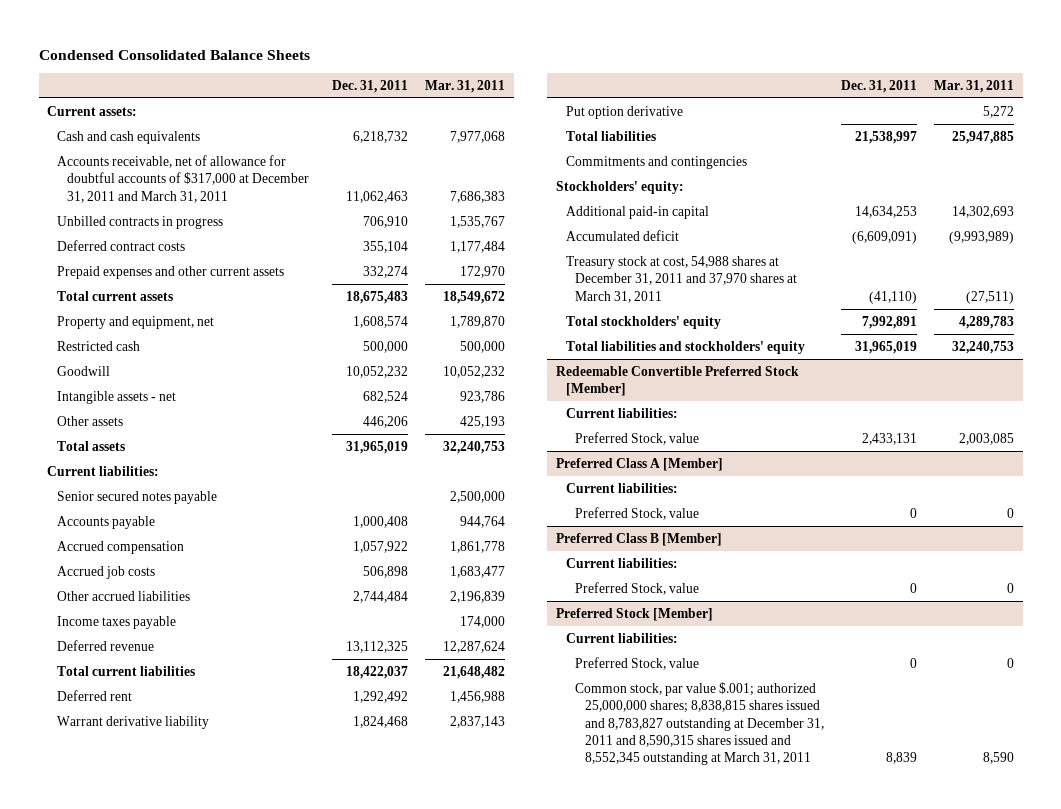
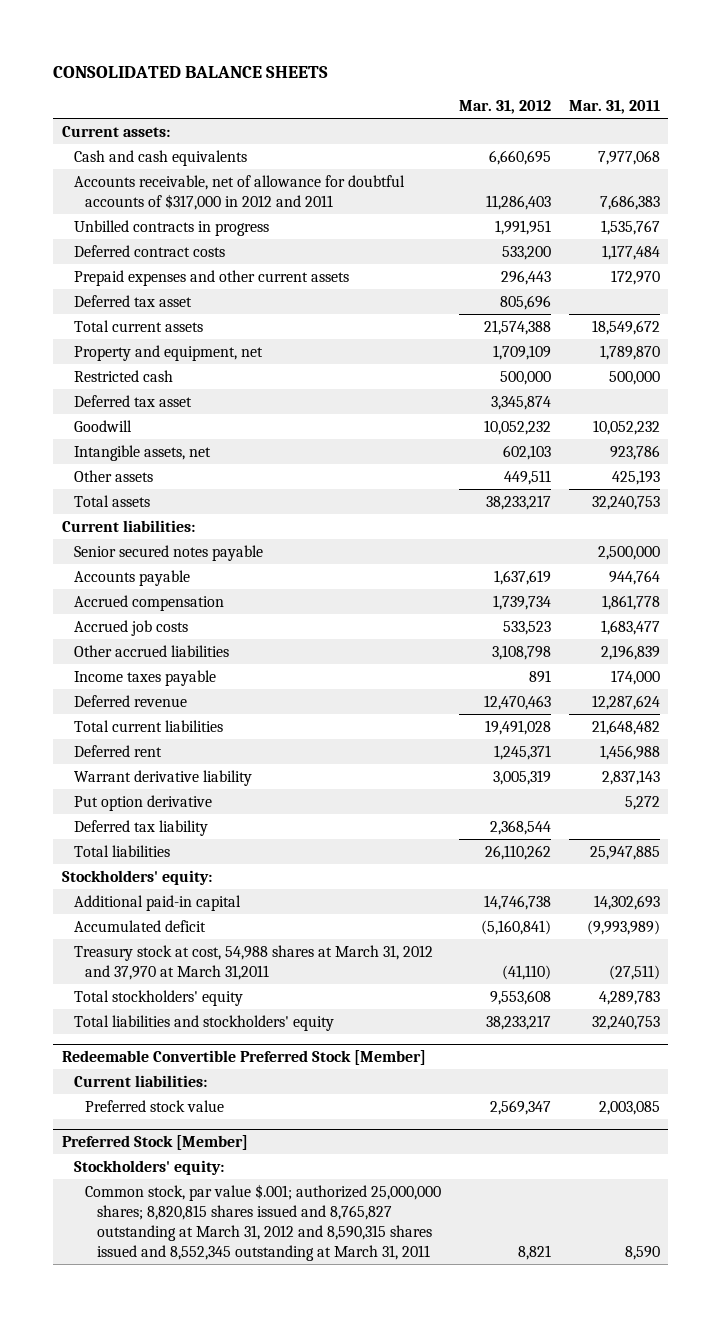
[38,49,310,60] Condensed Consolidated Balance Sheets -> [53,65,329,78] CONSOLIDATED BALANCE SHEETS
[332,79,409,93] Dec. 31, 2011 -> none
none -> [458,100,551,115] Mar. 31, 2012
[56,154,309,203] Accounts receivable, net of allowance for doubtful accounts of $317,000 at December 31, 2011 and March 31, 2011 -> [73,174,405,210] Accounts receivable, net of allowance for doubtful accounts of $317,000 in 2012 and 2011
none -> [73,294,192,307] Deferred tax asset
none -> [73,394,192,407] Deferred tax asset
[56,390,176,404] Intangible assets - net -> [73,444,211,461] Intangible assets, net
none -> [73,819,208,836] Deferred tax liability
[565,155,747,169] Commitments and contingencies -> none
[565,255,798,303] Treasury stock at cost, 54,988 shares at December 31, 2011 and 37,970 shares at March 31, 2011 -> [73,944,433,980] Treasury stock at cost, 54,988 shares at March 31, 2012 and 37,970 at March 31,2011
[555,457,723,471] Preferred Class A [Member] -> none
[565,482,678,493] Current liabilities: -> none
[575,506,700,520] Preferred Stock, value -> none
[555,532,722,546] Preferred Class B [Member] -> none
[565,557,678,568] Current liabilities: -> none
[575,581,700,595] Preferred Stock, value -> none
[575,431,700,445] Preferred Stock, value -> [85,1099,225,1112] Preferred stock value
[565,632,678,643] Current liabilities: -> none
[575,656,700,670] Preferred Stock, value -> none
none -> [73,1159,224,1175] Stockholders' equity:
[575,681,825,766] Common stock, par value $.001; authorized 25,000,000 shares; 8,838,815 shares issued and 8,783,827 outstanding at December 31, 2011 and 8,590,315 shares issued and 8,552,345 outstanding at March 31, 2011 -> [85,1183,442,1262] Common stock, par value $.001; authorized 25,000,000 shares; 8,820,815 shares issued and 8,765,827 outstanding at March 31, 2012 and 8,590,315 shares issued and 8,552,345 outstanding at March 31, 2011

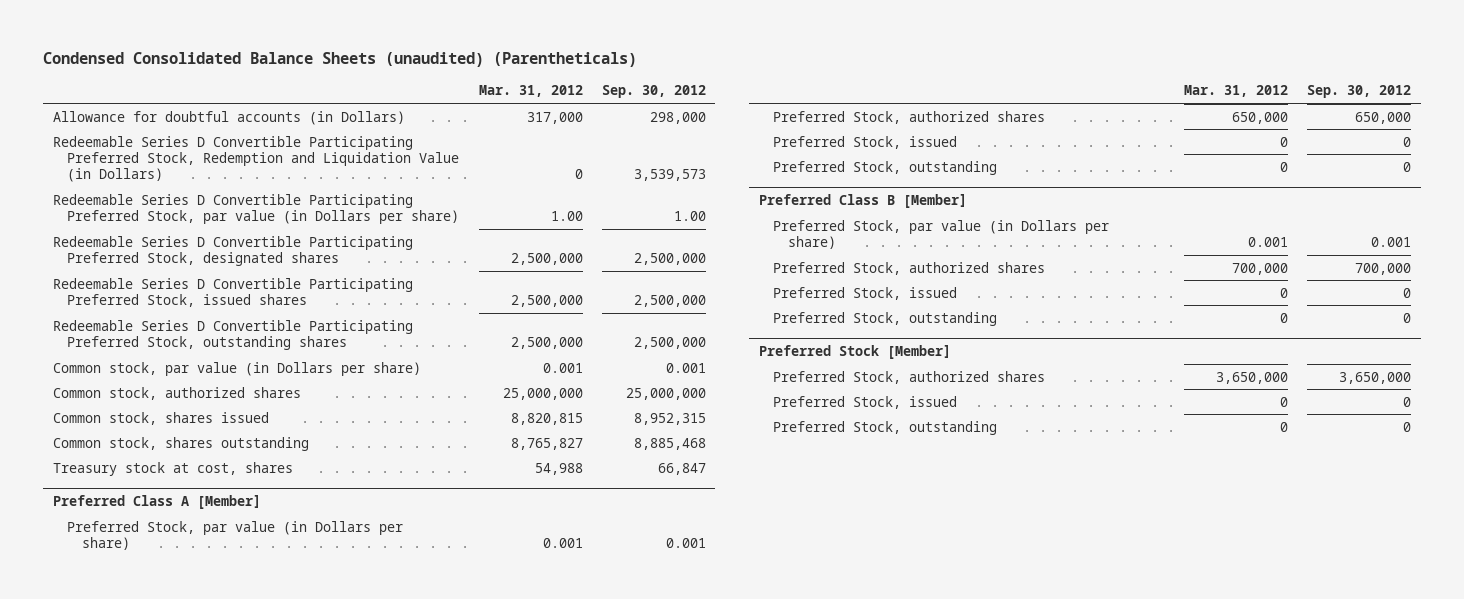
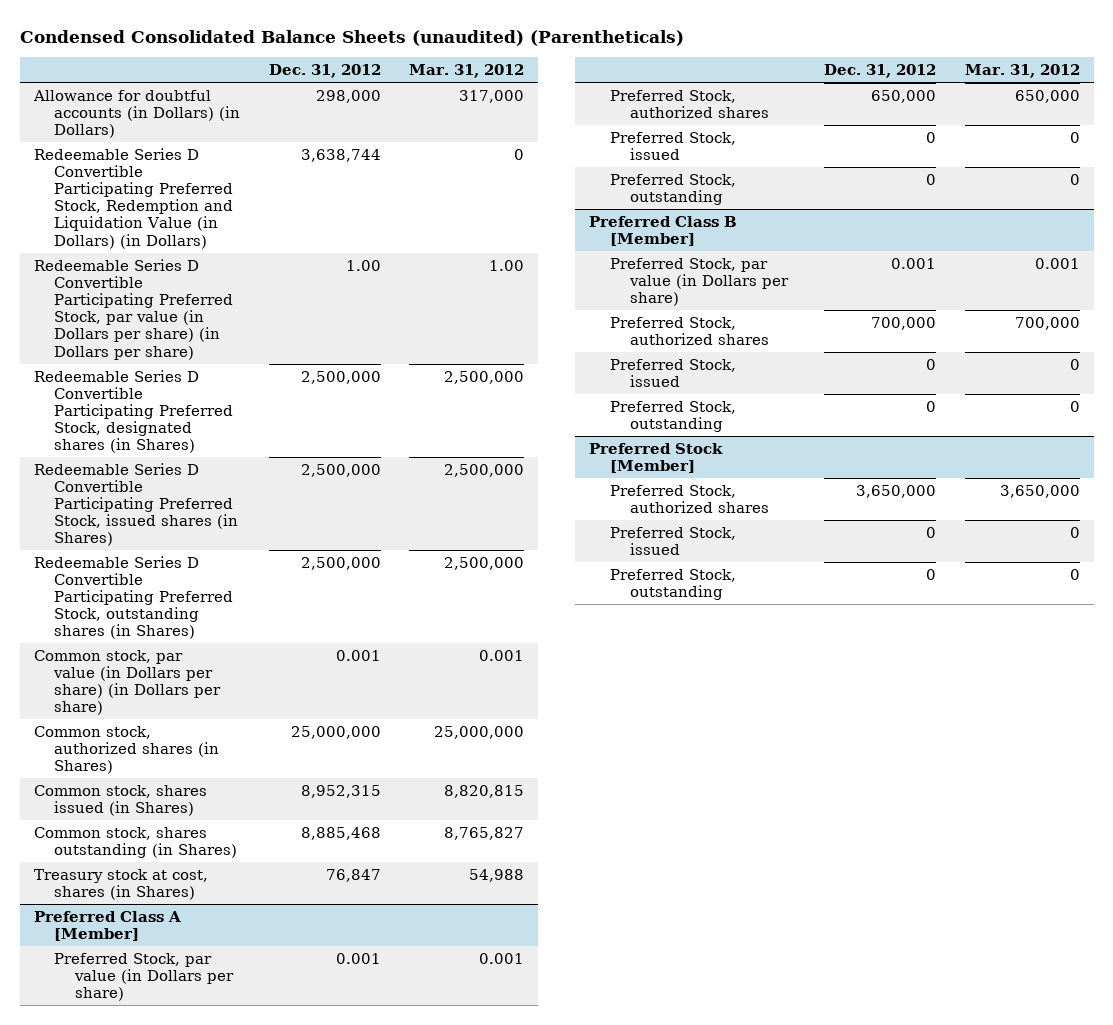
[601,85,706,99] Sep. 30, 2012 -> none
none -> [268,64,381,79] Dec. 31, 2012
[52,110,405,125] Allowance for doubtful accounts (in Dollars) -> [32,89,241,139] Allowance for doubtful accounts (in Dollars) (in Dollars)
[52,135,460,183] Redeemable Series D Convertible Participating Preferred Stock, Redemption and Liquidation Value (in Dollars) -> [33,147,234,249] Redeemable Series D Convertible Participating Preferred Stock, Redemption and Liquidation Value (in Dollars) (in Dollars)
[52,193,460,224] Redeemable Series D Convertible Participating Preferred Stock, par value (in Dollars per share) -> [33,258,234,360] Redeemable Series D Convertible Participating Preferred Stock, par value (in Dollars per share) (in Dollars per share)
[52,235,413,266] Redeemable Series D Convertible Participating Preferred Stock, designated shares -> [33,369,234,454] Redeemable Series D Convertible Participating Preferred Stock, designated shares (in Shares)
[52,277,413,307] Redeemable Series D Convertible Participating Preferred Stock, issued shares -> [33,462,239,547] Redeemable Series D Convertible Participating Preferred Stock, issued shares (in Shares)
[52,319,413,350] Redeemable Series D Convertible Participating Preferred Stock, outstanding shares -> [33,555,234,640] Redeemable Series D Convertible Participating Preferred Stock, outstanding shares (in Shares)
[52,361,421,376] Common stock, par value (in Dollars per share) -> [33,649,222,716] Common stock, par value (in Dollars per share) (in Dollars per share)
[52,386,301,400] Common stock, authorized shares -> [33,725,220,775] Common stock, authorized shares (in Shares)
[52,411,269,425] Common stock, shares issued -> [33,784,207,816] Common stock, shares issued (in Shares)
[52,436,309,451] Common stock, shares outstanding -> [33,826,238,858] Common stock, shares outstanding (in Shares)
[52,461,293,476] Treasury stock at cost, shares -> [33,868,208,900] Treasury stock at cost, shares (in Shares)

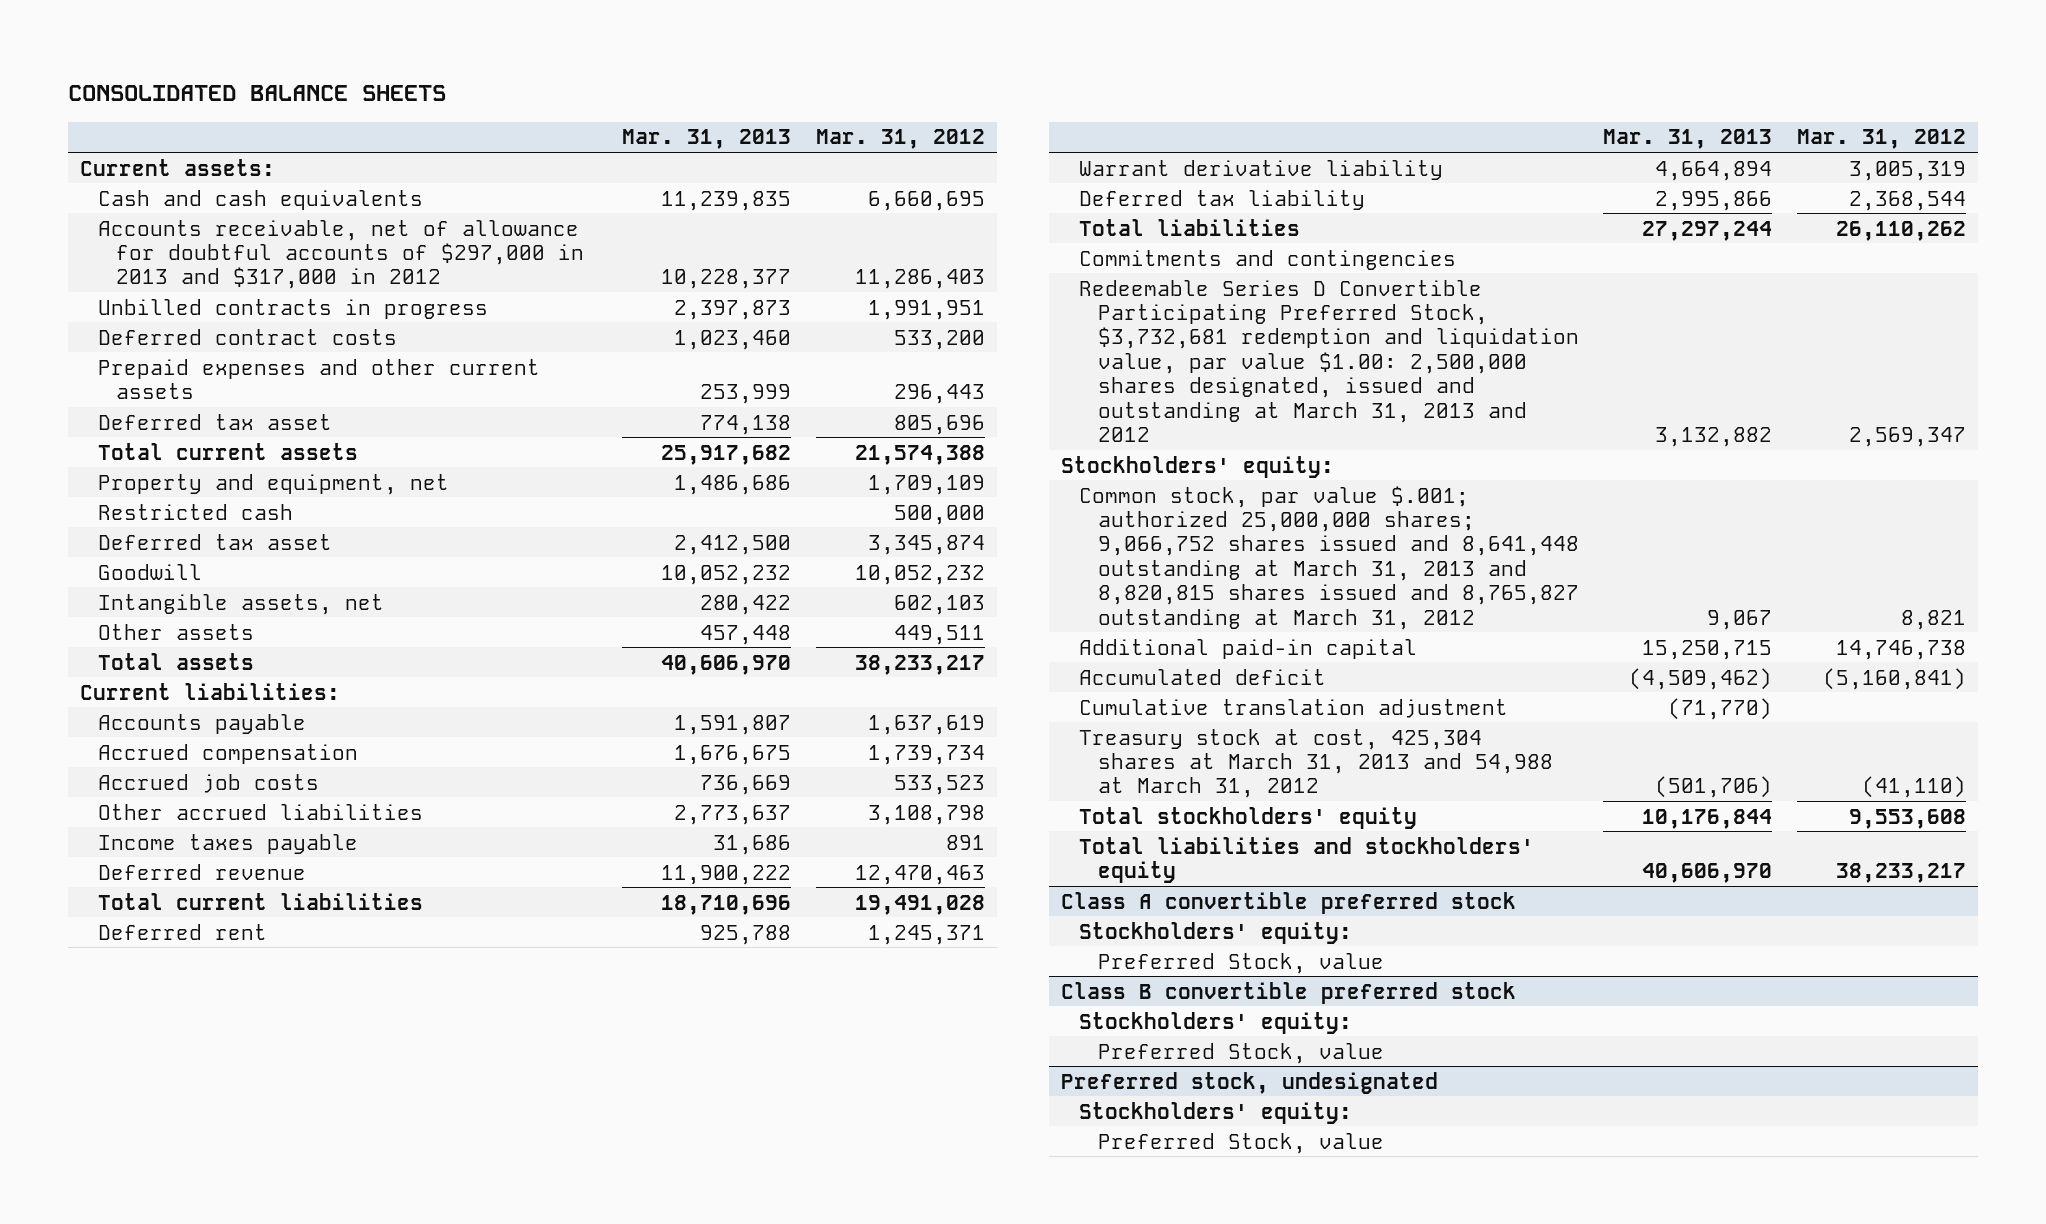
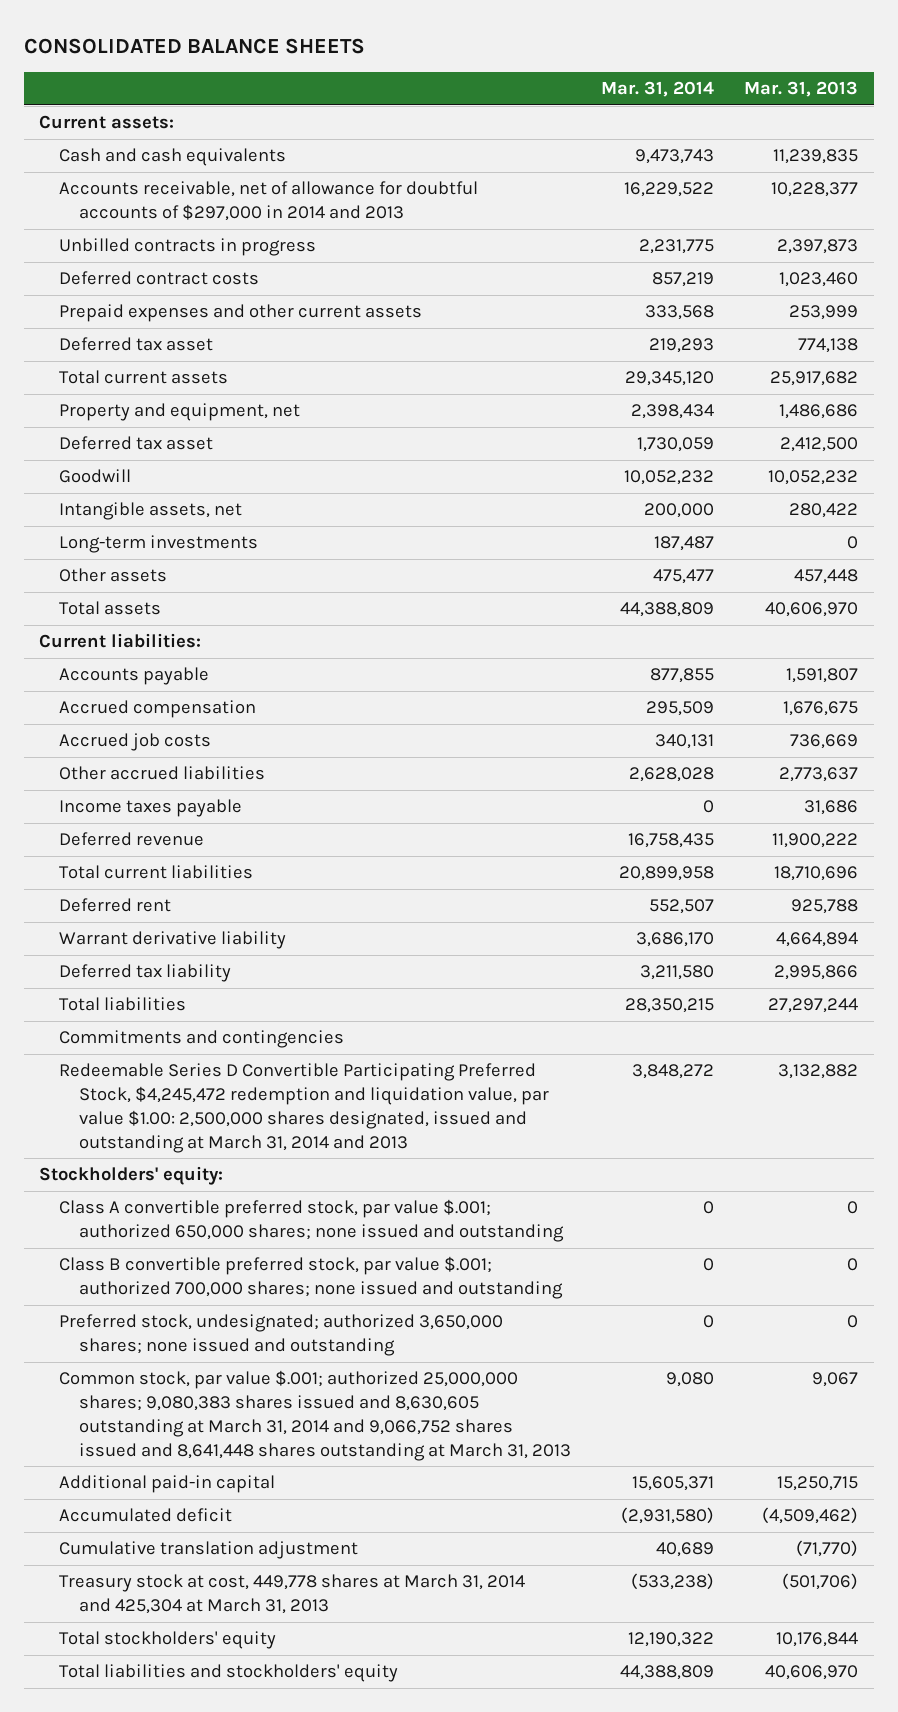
[815,129,985,150] Mar. 31, 2012 -> none
none -> [601,81,715,98] Mar. 31, 2014
[98,219,585,290] Accounts receivable, net of allowance for doubtful accounts of $297,000 in 2013 and $317,000 in 2012 -> [59,181,479,222] Accounts receivable, net of allowance for doubtful accounts of $297,000 in 2014 and 2013
[98,503,294,520] Restricted cash -> none
none -> [59,535,259,554] Long-term investments
[1079,279,1579,442] Redeemable Series D Convertible Participating Preferred Stock, $3,732,681 redemption and liquidation value, par value $1.00: 2,500,000 shares designated, issued and outstanding at March 31, 2013 and 2012 -> [59,1063,549,1153] Redeemable Series D Convertible Participating Preferred Stock, $4,245,472 redemption and liquidation value, par value $1.00: 2,500,000 shares designated, issued and outstanding at March 31, 2014 and 2013
none -> [59,1199,564,1243] Class A convertible preferred stock, par value $.001; authorized 650,000 shares; none issued and outstanding
none -> [59,1256,563,1300] Class B convertible preferred stock, par value $.001; authorized 700,000 shares; none issued and outstanding
none -> [59,1314,504,1357] Preferred stock, undesignated; authorized 3,650,000 shares; none issued and outstanding
[1079,485,1579,630] Common stock, par value $.001; authorized 25,000,000 shares; 9,066,752 shares issued and 8,641,448 outstanding at March 31, 2013 and 8,820,815 shares issued and 8,765,827 outstanding at March 31, 2012 -> [59,1370,571,1461] Common stock, par value $.001; authorized 25,000,000 shares; 9,080,383 shares issued and 8,630,605 outstanding at March 31, 2014 and 9,066,752 shares issued and 8,641,448 shares outstanding at March 31, 2013
[1079,728,1553,799] Treasury stock at cost, 425,304 shares at March 31, 2013 and 54,988 at March 31, 2012 -> [59,1574,526,1615] Treasury stock at cost, 449,778 shares at March 31, 2014 and 425,304 at March 31, 2013
[1061,891,1517,914] Class A convertible preferred stock -> none
[1079,921,1353,944] Stockholders' equity: -> none
[1097,952,1384,974] Preferred Stock, value -> none
[1061,981,1517,1004] Class B convertible preferred stock -> none
[1079,1011,1353,1034] Stockholders' equity: -> none
[1097,1042,1384,1064] Preferred Stock, value -> none
[1061,1071,1439,1094] Preferred stock, undesignated -> none
[1079,1101,1353,1124] Stockholders' equity: -> none
[1097,1132,1384,1154] Preferred Stock, value -> none

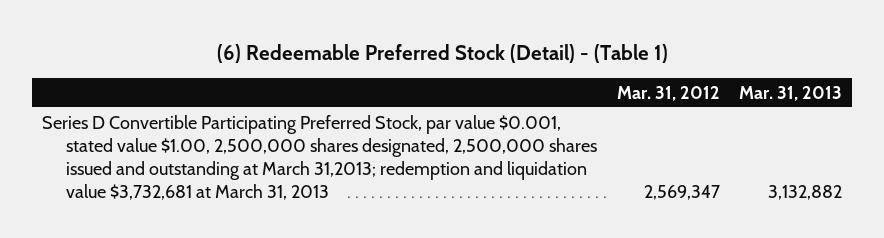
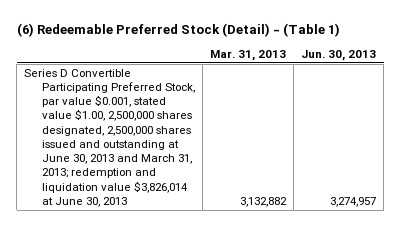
[616,85,720,101] Mar. 31, 2012 -> none
none -> [301,49,377,61] Jun. 30, 2013
[41,114,598,200] Series D Convertible Participating Preferred Stock, par value $0.001, stated value $1.00, 2,500,000 shares designated, 2,500,000 shares issued and outstanding at March 31,2013; redemption and liquidation value $3,732,681 at March 31, 2013 -> [24,68,195,208] Series D Convertible Participating Preferred Stock, par value $0.001, stated value $1.00, 2,500,000 shares designated, 2,500,000 shares issued and outstanding at June 30, 2013 and March 31, 2013; redemption and liquidation value $3,826,014 at June 30, 2013

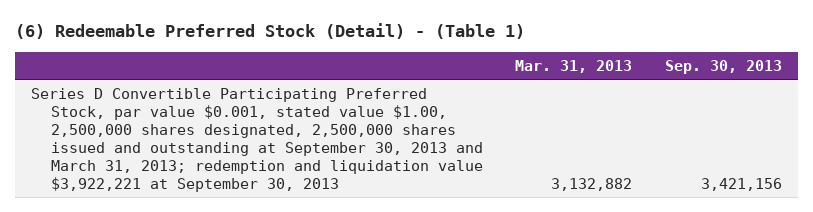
[301,49,377,61] Jun. 30, 2013 -> none
none -> [664,59,782,74] Sep. 30, 2013
[24,68,195,208] Series D Convertible Participating Preferred Stock, par value $0.001, stated value $1.00, 2,500,000 shares designated, 2,500,000 shares issued and outstanding at June 30, 2013 and March 31, 2013; redemption and liquidation value $3,826,014 at June 30, 2013 -> [31,87,483,192] Series D Convertible Participating Preferred Stock, par value $0.001, stated value $1.00, 2,500,000 shares designated, 2,500,000 shares issued and outstanding at September 30, 2013 and March 31, 2013; redemption and liquidation value $3,922,221 at September 30, 2013

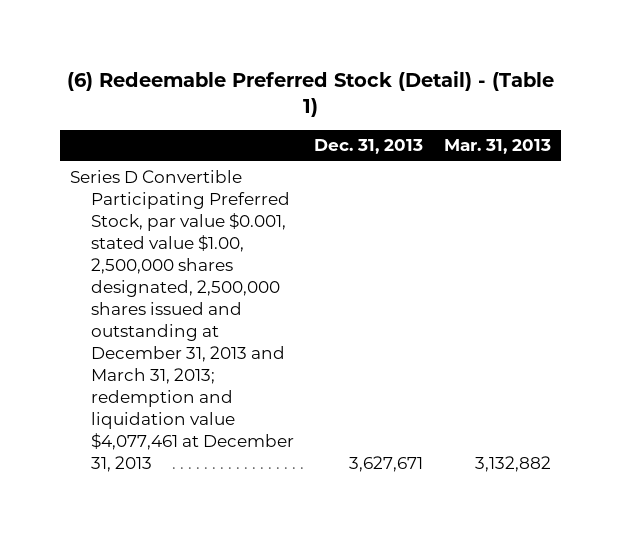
[664,59,782,74] Sep. 30, 2013 -> none
none -> [314,139,424,155] Dec. 31, 2013
[31,87,483,192] Series D Convertible Participating Preferred Stock, par value $0.001, stated value $1.00, 2,500,000 shares designated, 2,500,000 shares issued and outstanding at September 30, 2013 and March 31, 2013; redemption and liquidation value $3,922,221 at September 30, 2013 -> [70,170,294,473] Series D Convertible Participating Preferred Stock, par value $0.001, stated value $1.00, 2,500,000 shares designated, 2,500,000 shares issued and outstanding at December 31, 2013 and March 31, 2013; redemption and liquidation value $4,077,461 at December 31, 2013

